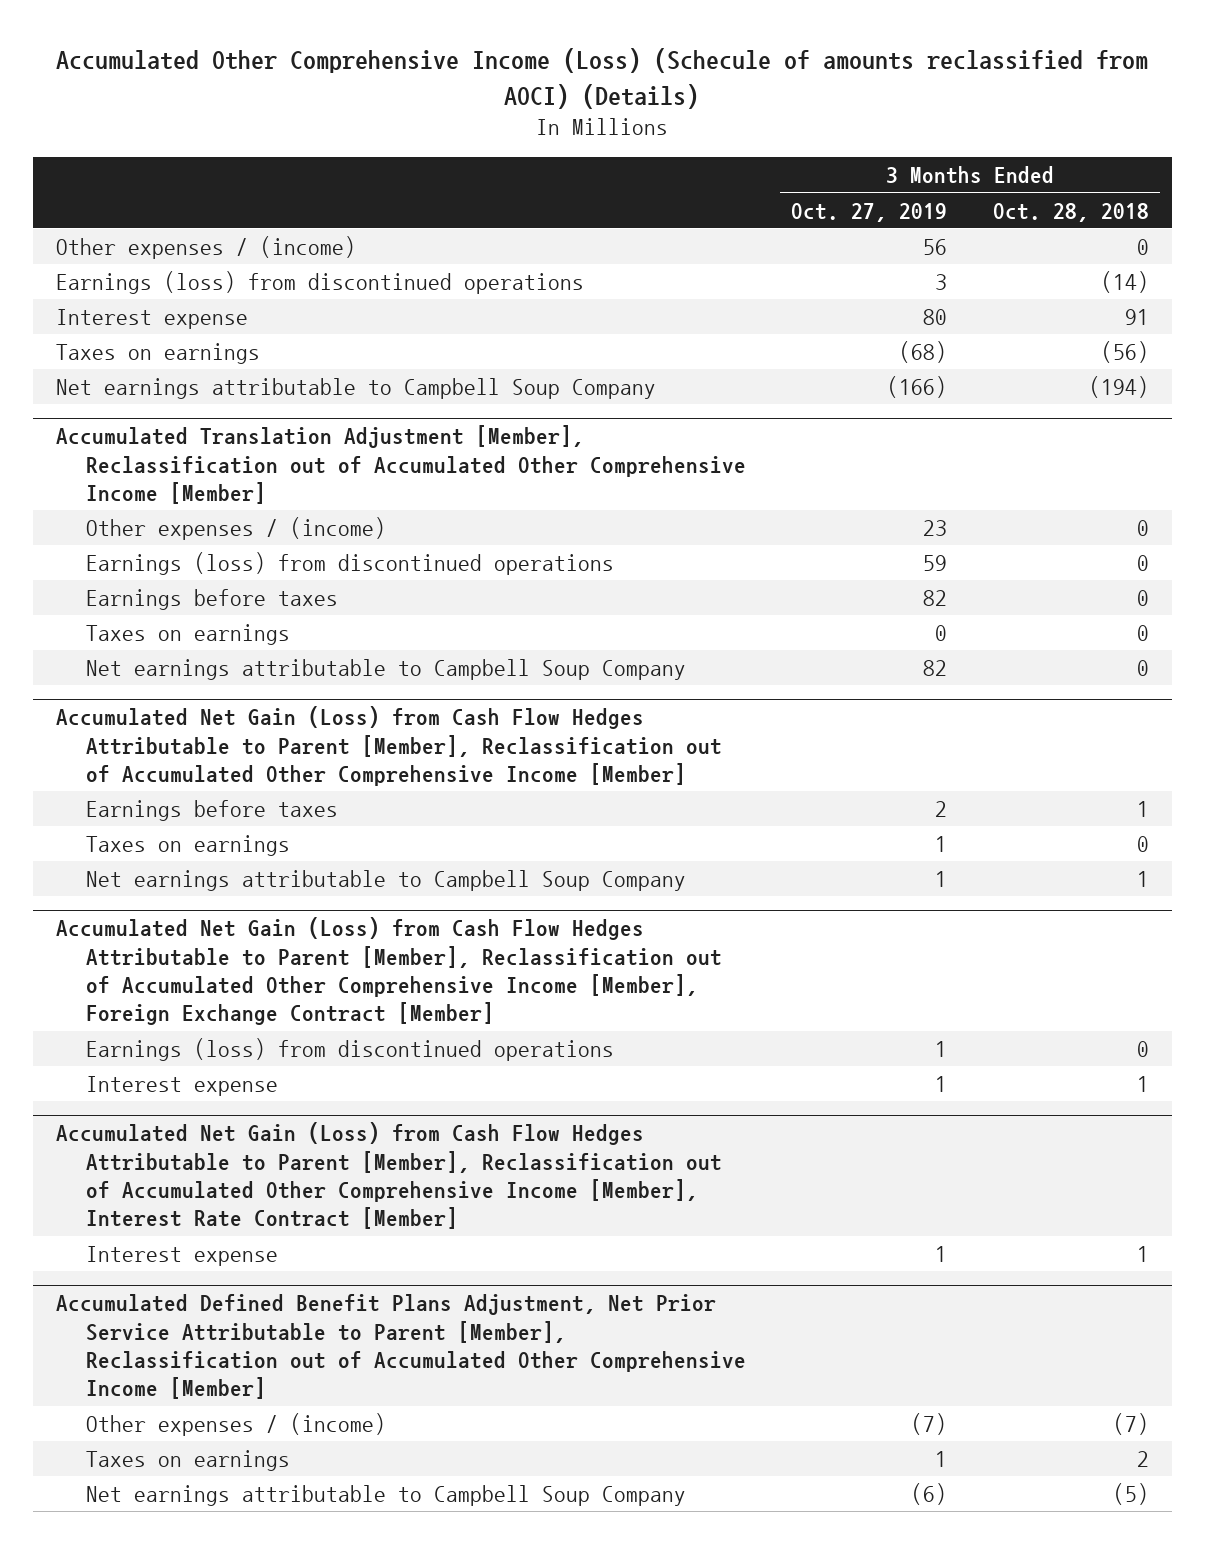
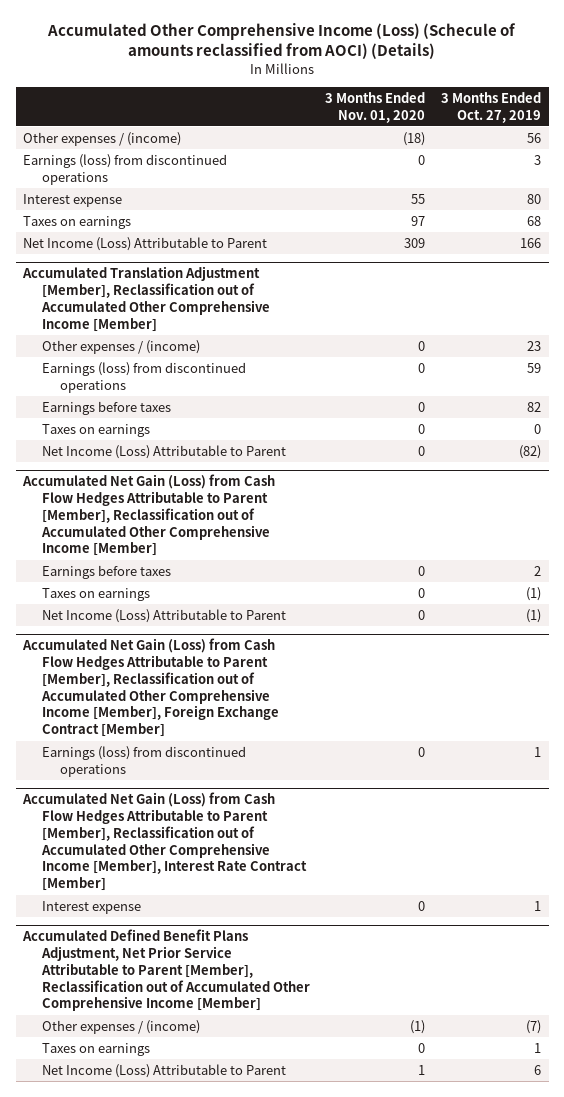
[992,202,1149,222] Oct. 28, 2018 -> none
none -> [325,91,426,123] 3 Months Ended Nov. 01, 2020
[899,340,948,363] (68) -> [526,215,541,226] 68
[55,377,656,399] Net earnings attributable to Campbell Soup Company -> [23,236,268,251] Net Income (Loss) Attributable to Parent
[887,375,948,398] (166) -> [519,237,541,248] 166
[86,658,687,680] Net earnings attributable to Campbell Soup Company -> [41,444,286,459] Net Income (Loss) Attributable to Parent
[923,659,948,676] 82 -> [518,444,541,459] (82)
[935,835,948,852] 1 -> [525,586,541,601] (1)
[86,869,687,891] Net earnings attributable to Campbell Soup Company -> [41,608,286,623] Net Income (Loss) Attributable to Parent
[935,870,948,887] 1 -> [525,608,541,623] (1)
[86,1075,279,1096] Interest expense -> none
[86,1484,687,1506] Net earnings attributable to Campbell Soup Company -> [41,1063,286,1078] Net Income (Loss) Attributable to Parent
[911,1482,948,1505] (6) -> [533,1064,541,1075] 6

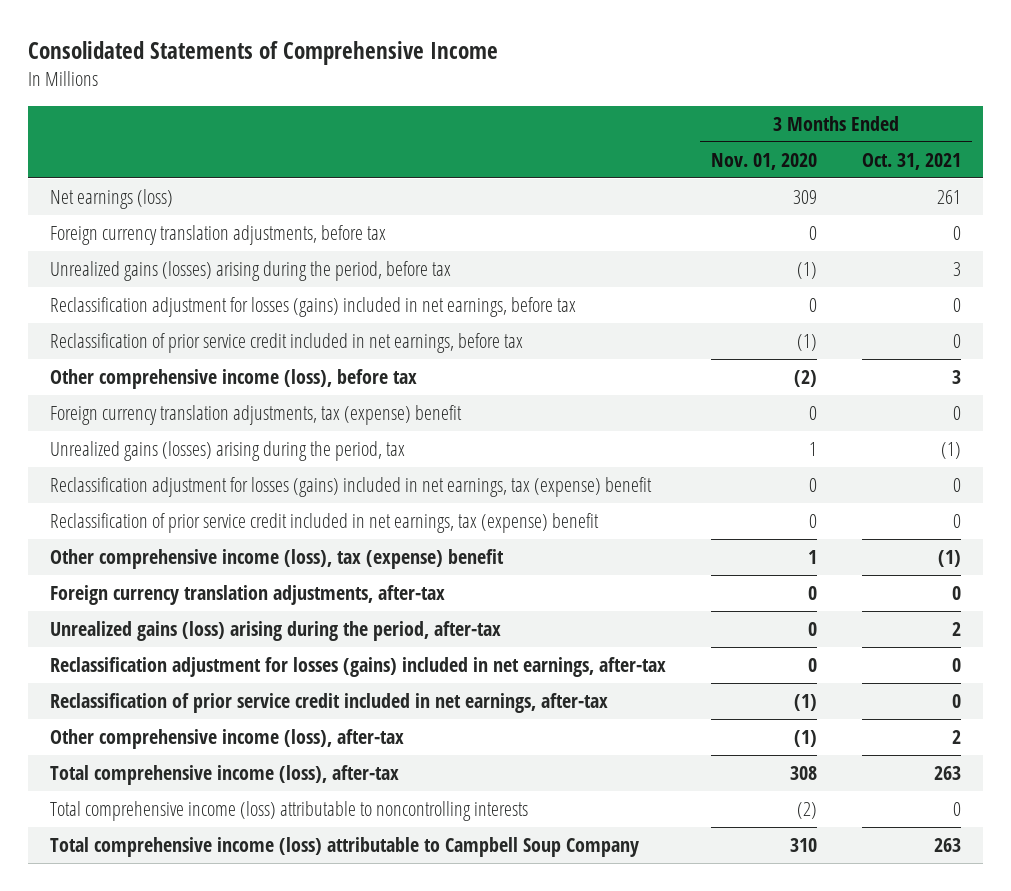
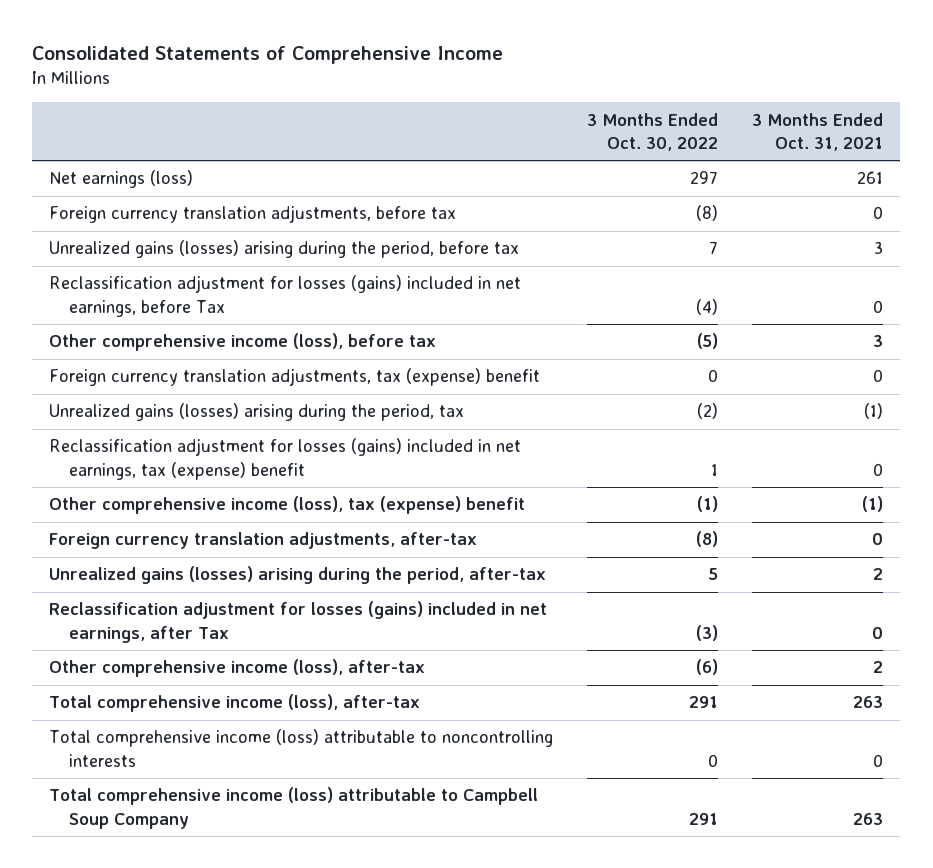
[711,153,818,171] Nov. 01, 2020 -> none
none -> [587,112,719,151] 3 Months Ended Oct. 30, 2022
[50,333,524,354] Reclassification of prior service credit included in net earnings, before tax -> none
[50,297,577,318] Reclassification adjustment for losses (gains) included in net earnings, before tax -> [49,275,522,317] Reclassification adjustment for losses (gains) included in net earnings, before Tax
[50,513,600,534] Reclassification of prior service credit included in net earnings, tax (expense) benefit -> none
[50,693,609,714] Reclassification of prior service credit included in net earnings, after-tax -> none
[50,621,502,642] Unrealized gains (loss) arising during the period, after-tax -> [49,566,547,585] Unrealized gains (losses) arising during the period, after-tax
[50,657,667,678] Reclassification adjustment for losses (gains) included in net earnings, after-tax -> [49,601,548,643] Reclassification adjustment for losses (gains) included in net earnings, after Tax

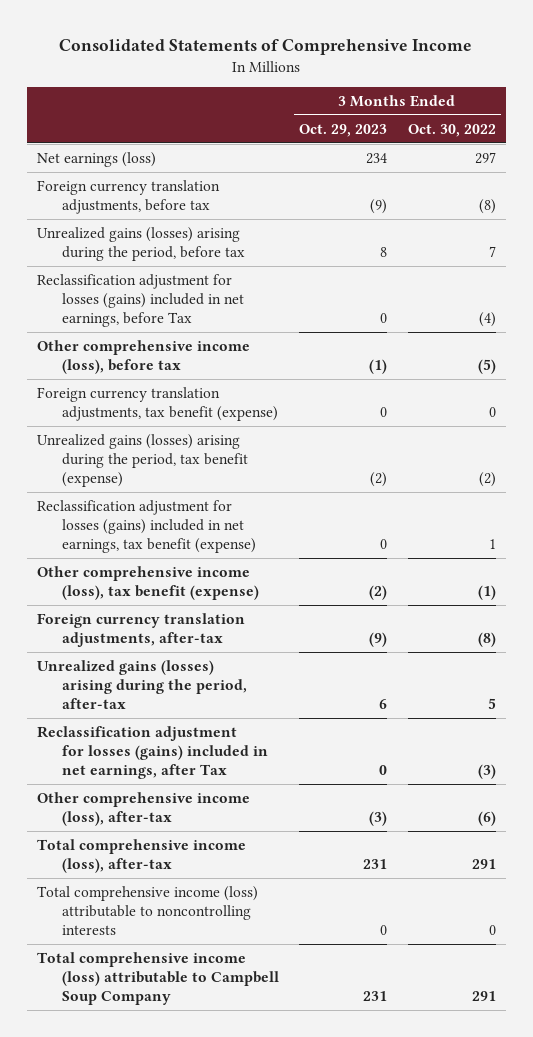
[752,112,884,151] 3 Months Ended Oct. 31, 2021 -> none
none -> [299,123,388,137] Oct. 29, 2023
[49,368,541,387] Foreign currency translation adjustments, tax (expense) benefit -> [37,386,278,422] Foreign currency translation adjustments, tax benefit (expense)
[49,403,465,422] Unrealized gains (losses) arising during the period, tax -> [37,433,248,488] Unrealized gains (losses) arising during the period, tax benefit (expense)
[49,438,522,480] Reclassification adjustment for losses (gains) included in net earnings, tax (expense) benefit -> [37,499,256,554] Reclassification adjustment for losses (gains) included in net earnings, tax benefit (expense)
[49,496,526,515] Other comprehensive income (loss), tax (expense) benefit -> [37,565,259,601] Other comprehensive income (loss), tax benefit (expense)

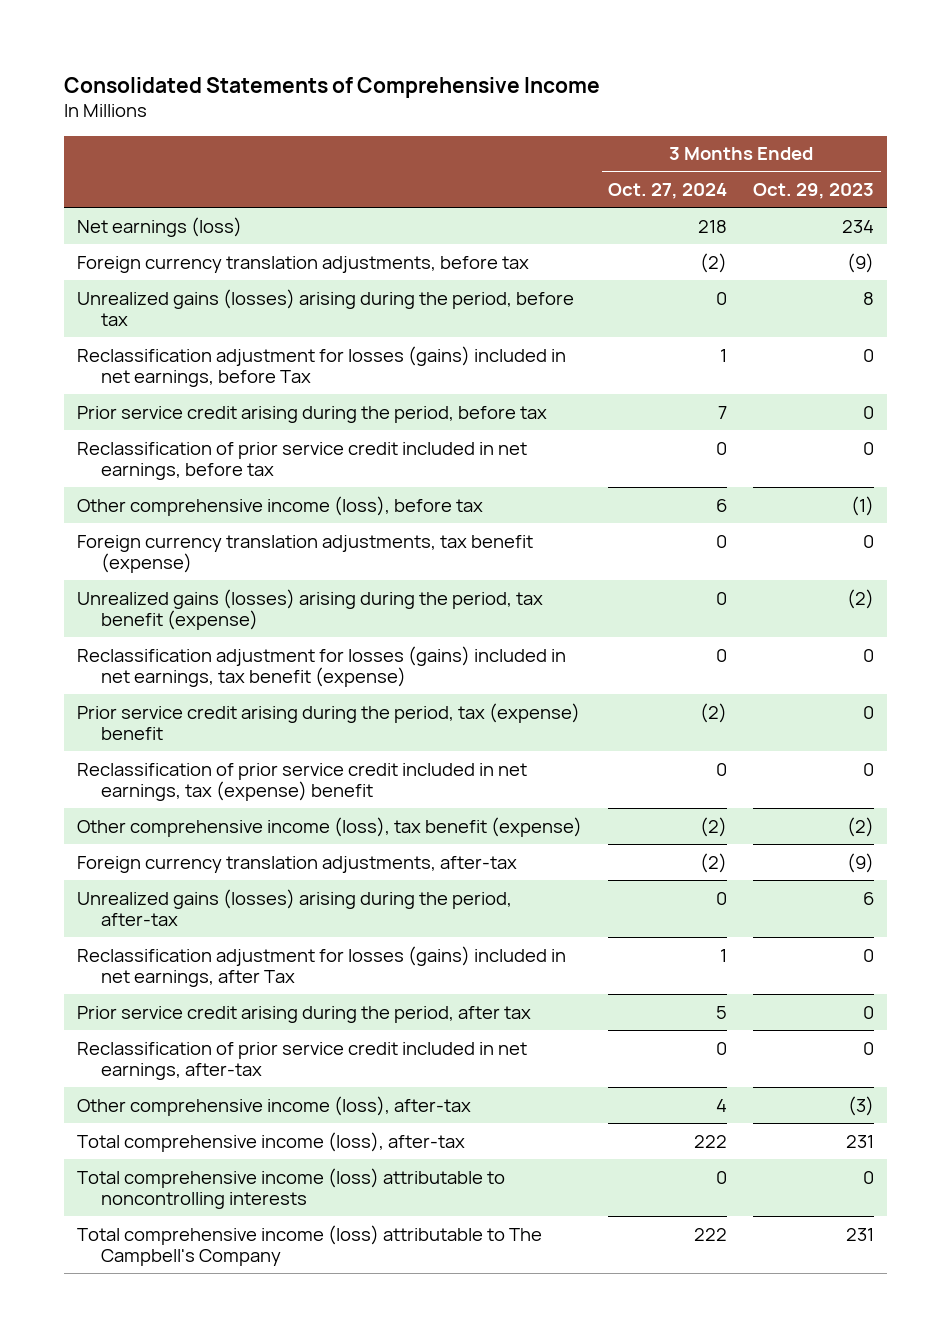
[407,123,496,137] Oct. 30, 2022 -> none
none -> [608,183,728,200] Oct. 27, 2024
none -> [76,405,547,423] Prior service credit arising during the period, before tax
none -> [76,441,527,481] Reclassification of prior service credit included in net earnings, before tax
none -> [76,702,580,741] Prior service credit arising during the period, tax (expense) benefit
none -> [76,762,527,802] Reclassification of prior service credit included in net earnings, tax (expense) benefit
none -> [76,1005,531,1023] Prior service credit arising during the period, after tax
none -> [76,1041,527,1081] Reclassification of prior service credit included in net earnings, after-tax
[37,951,279,1006] Total comprehensive income (loss) attributable to Campbell Soup Company -> [76,1224,542,1267] Total comprehensive income (loss) attributable to The Campbell's Company

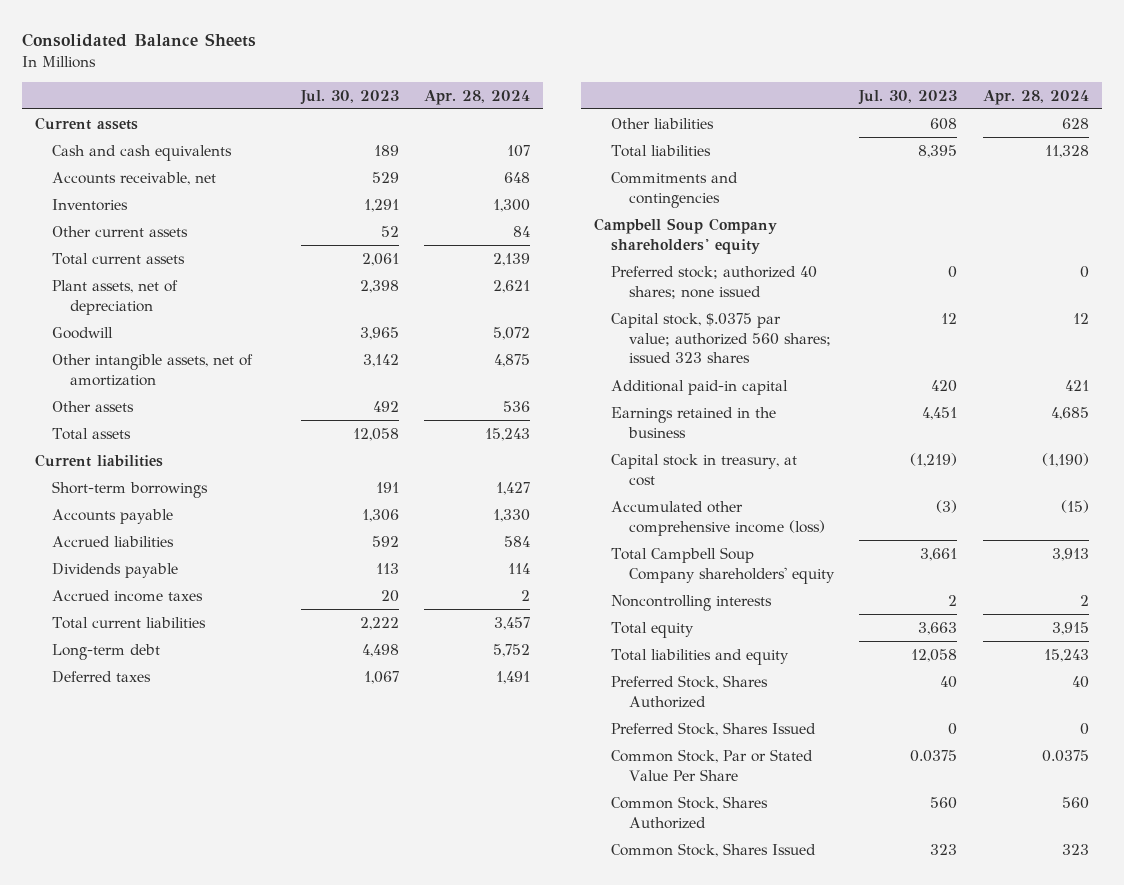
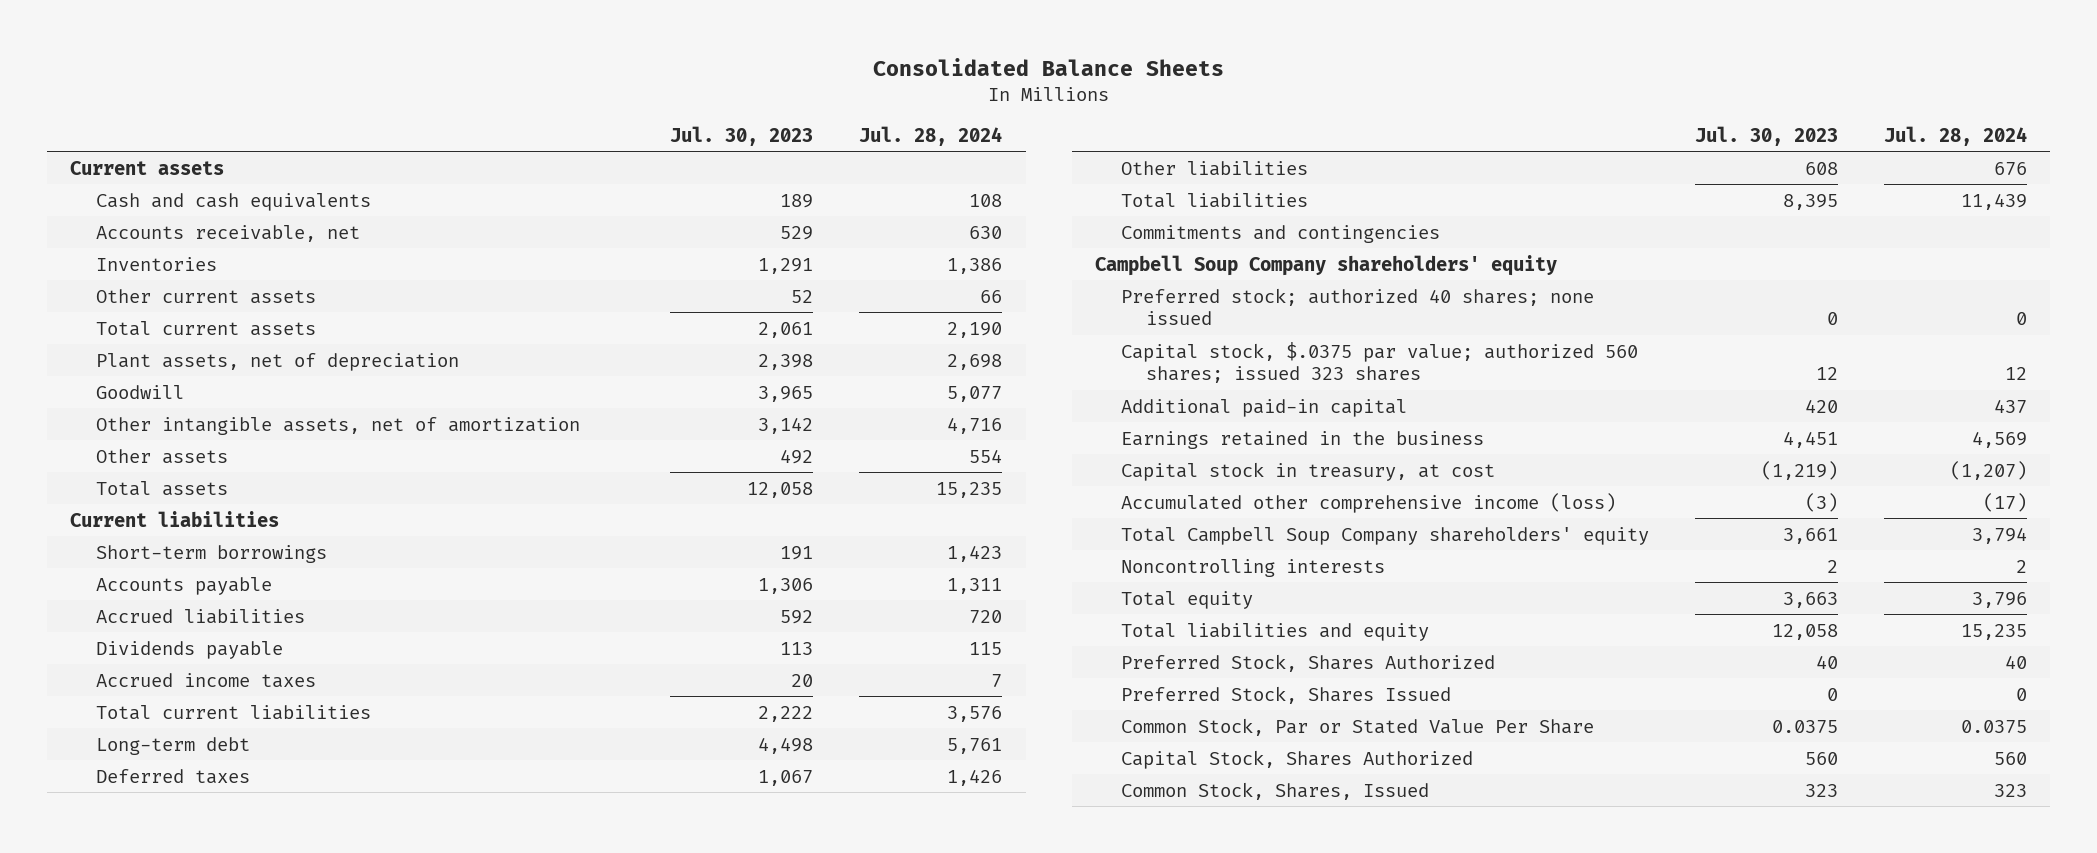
[424,89,531,105] Apr. 28, 2024 -> none
none -> [859,125,1003,146] Jul. 28, 2024
[611,795,769,829] Common Stock, Shares Authorized -> [1120,749,1473,769] Capital Stock, Shares Authorized
[611,842,817,857] Common Stock, Shares Issued -> [1120,781,1429,800] Common Stock, Shares, Issued

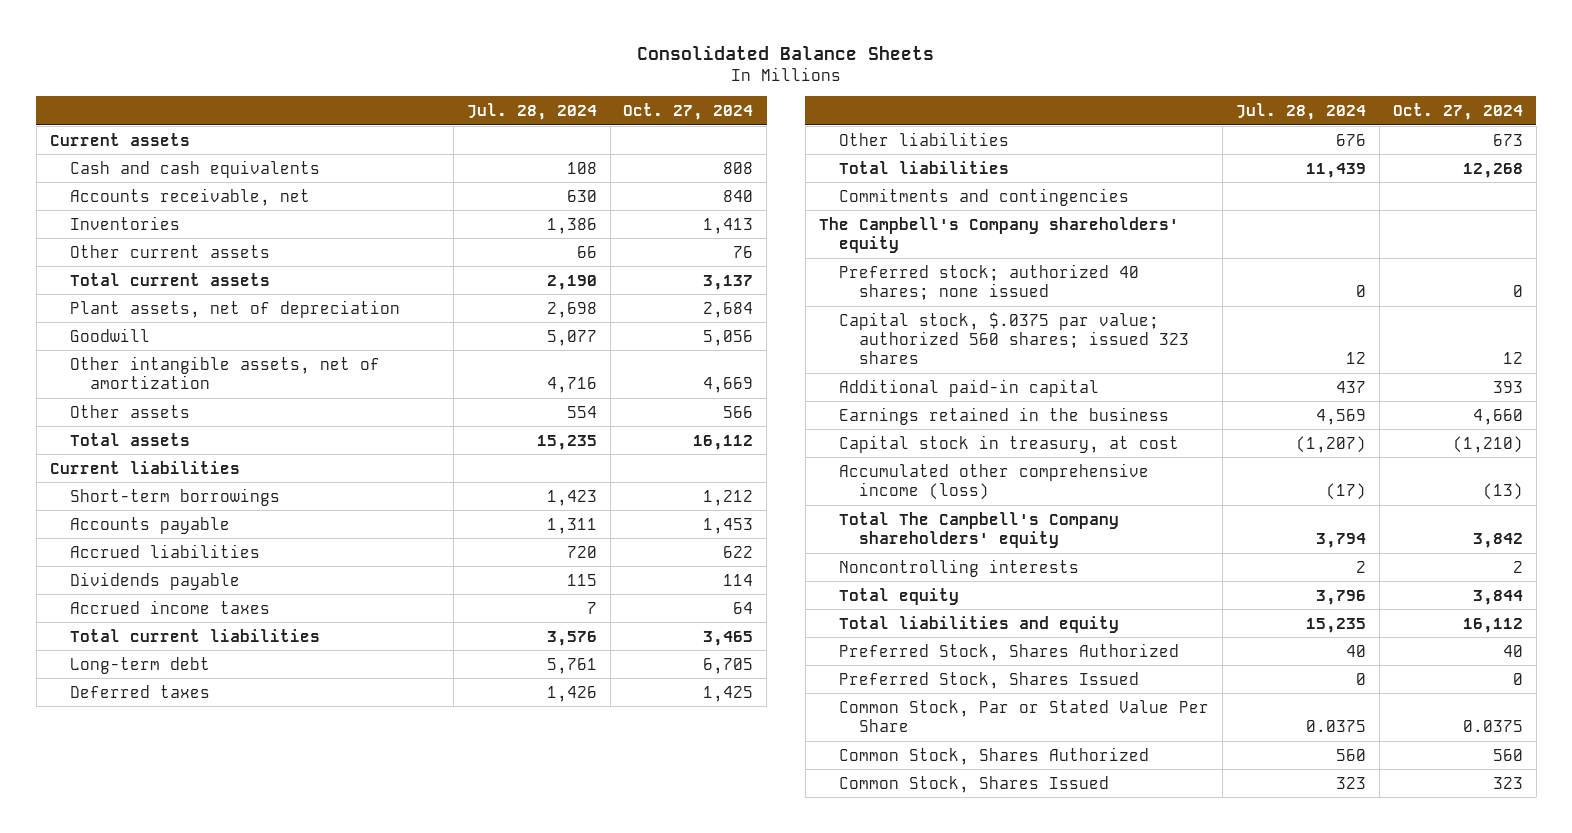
[670,125,814,146] Jul. 30, 2023 -> none
none -> [623,102,754,120] Oct. 27, 2024
[1094,254,1557,276] Campbell Soup Company shareholders' equity -> [818,216,1179,253] The Campbell's Company shareholders' equity
[1120,526,1649,545] Total Campbell Soup Company shareholders' equity -> [838,511,1119,548] Total The Campbell's Company shareholders' equity
[1120,749,1473,769] Capital Stock, Shares Authorized -> [838,746,1149,765] Common Stock, Shares Authorized
[1120,781,1429,800] Common Stock, Shares, Issued -> [838,775,1109,793] Common Stock, Shares Issued

